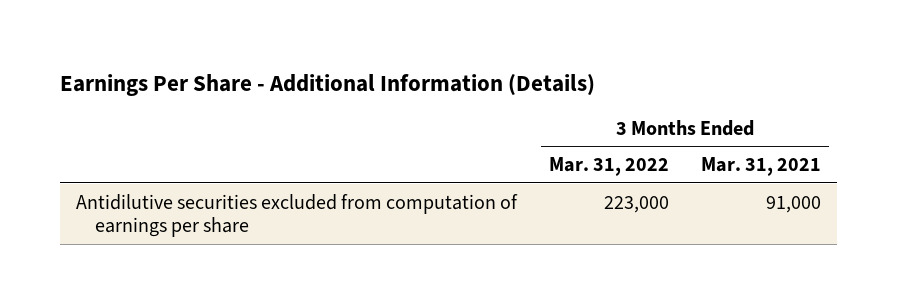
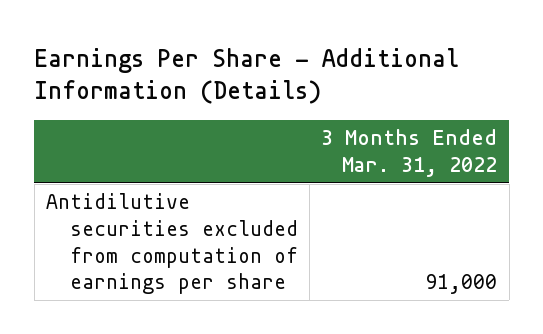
[701,157,822,177] Mar. 31, 2021 -> none
[604,195,670,213] 223,000 -> [425,274,498,295] 91,000

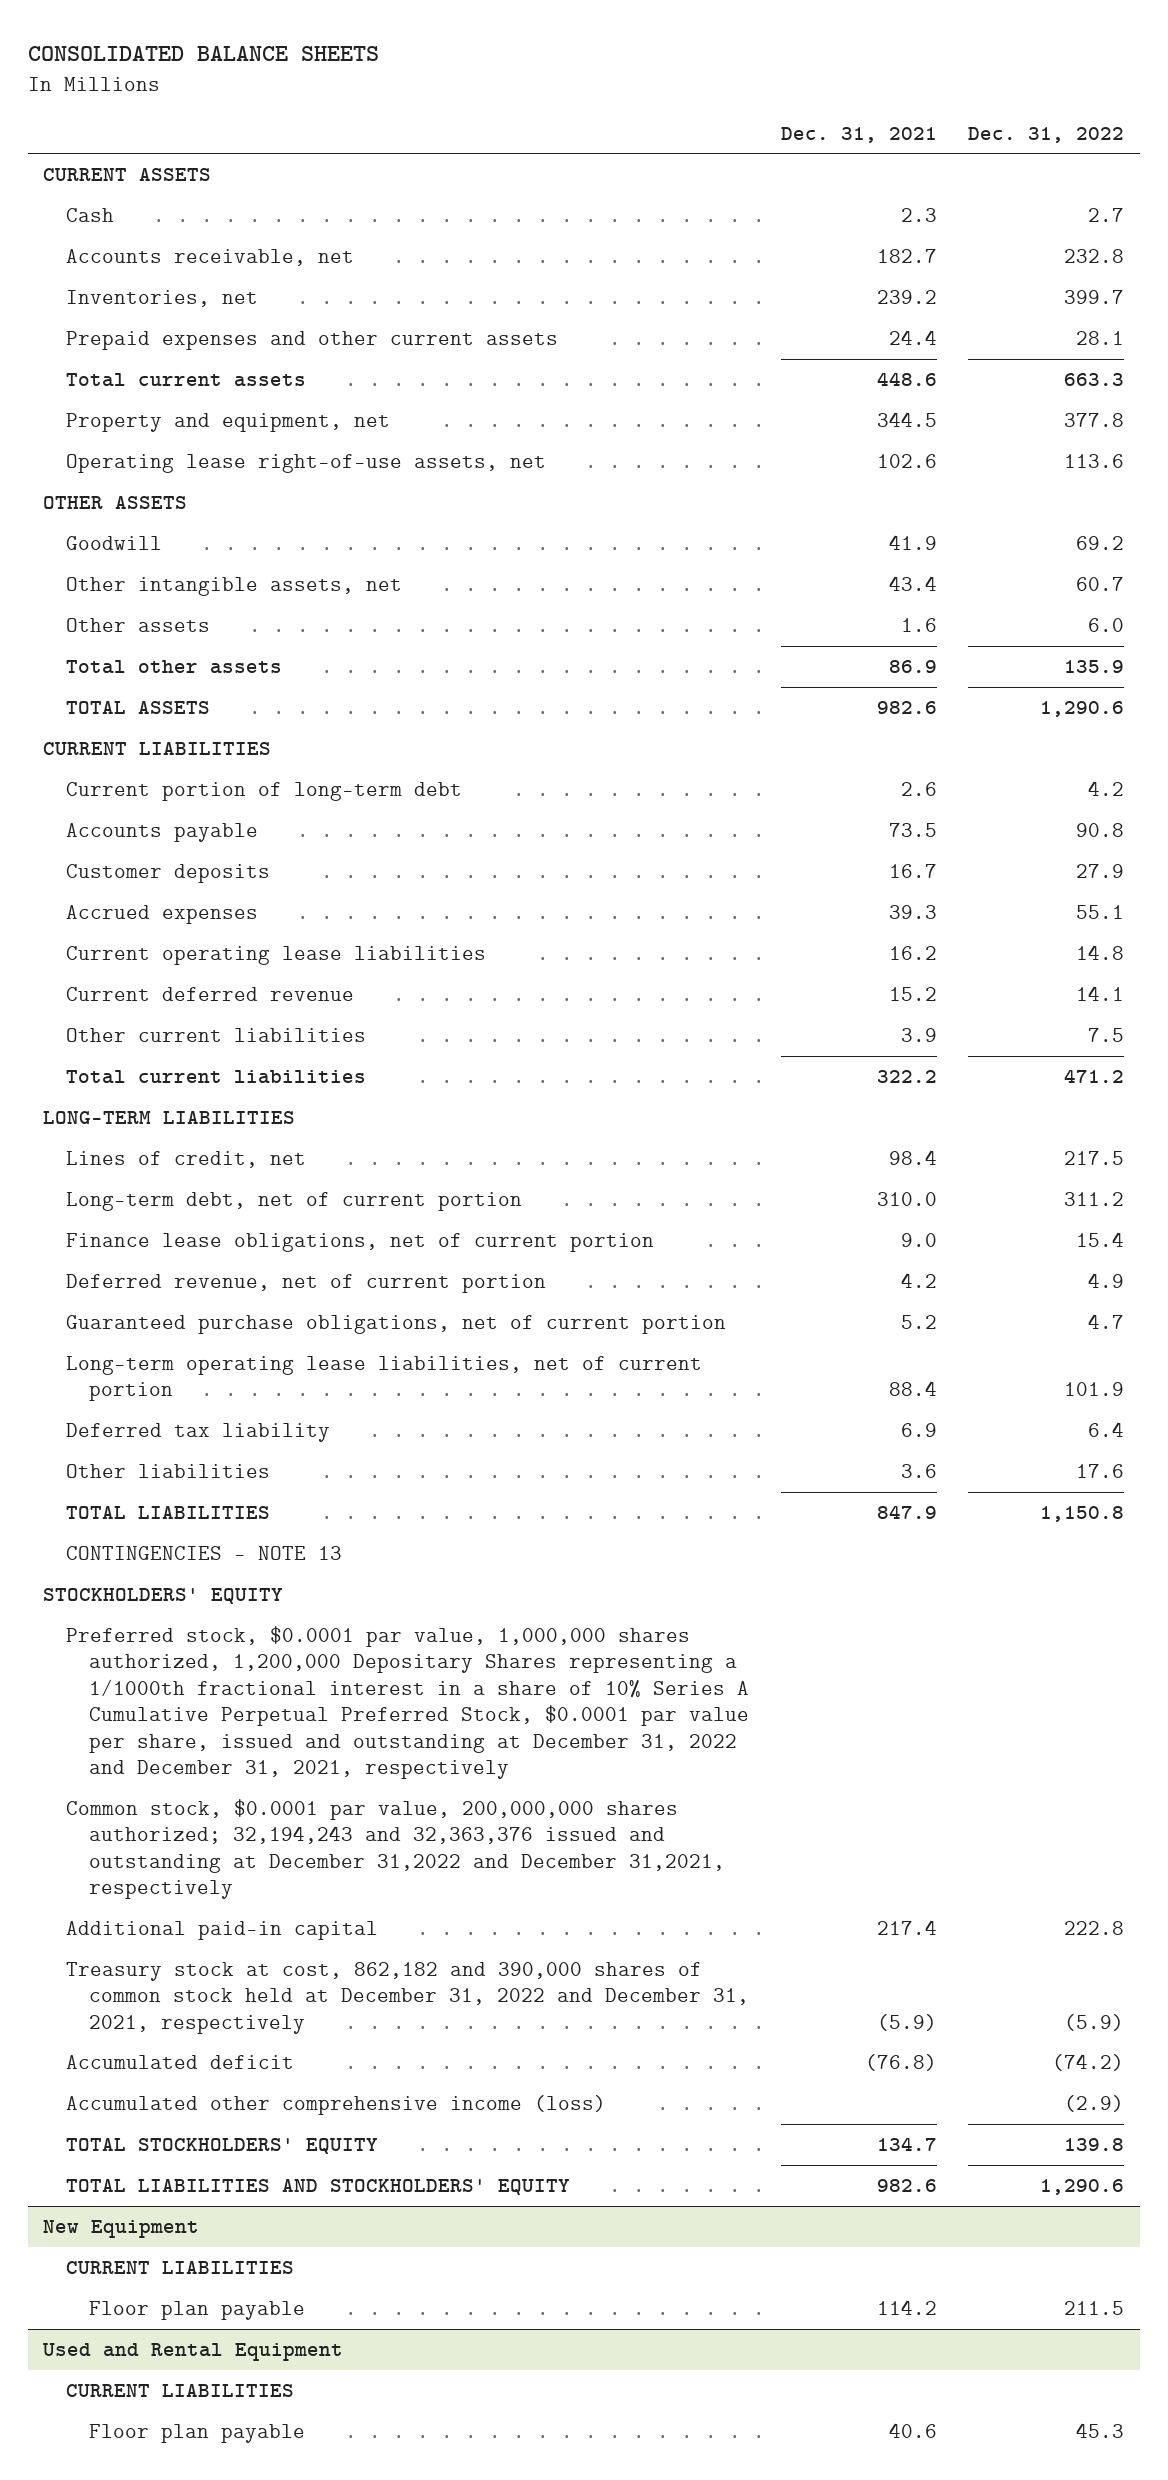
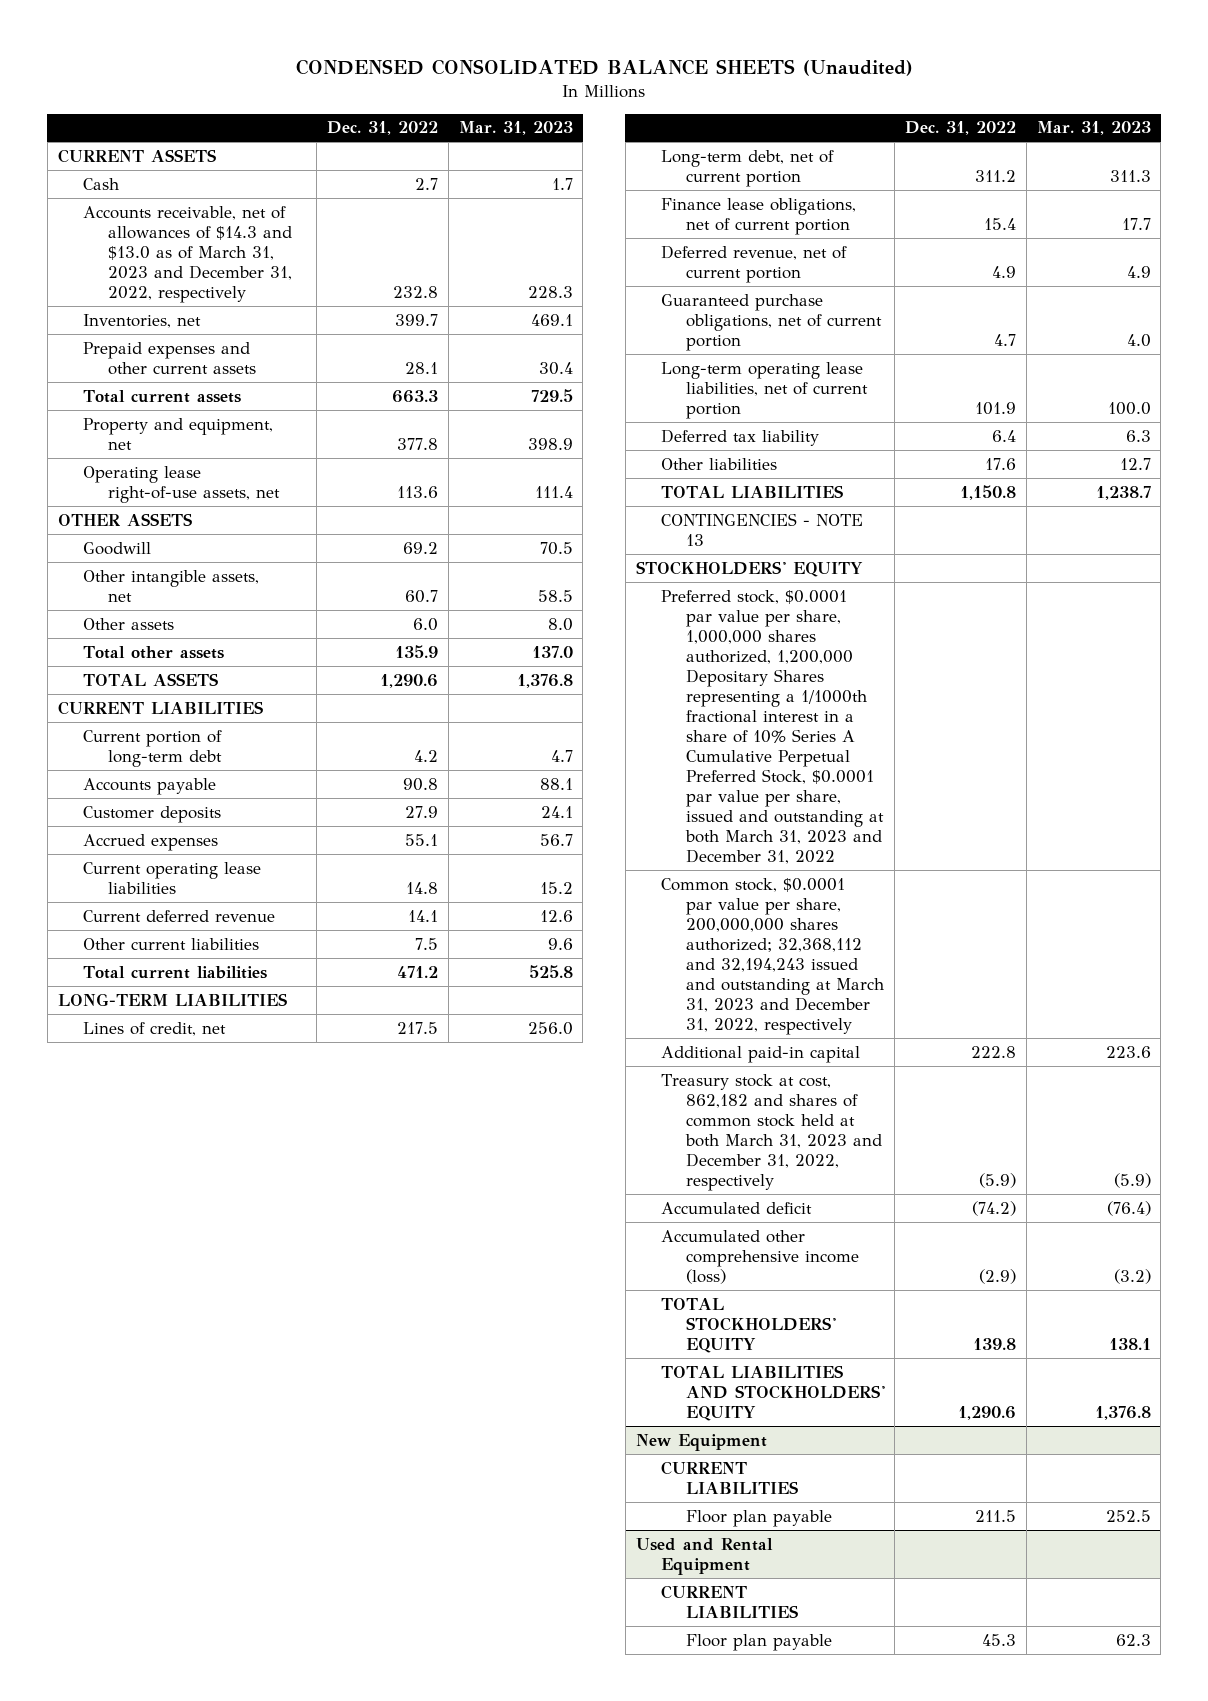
[27,46,379,62] CONSOLIDATED BALANCE SHEETS -> [296,58,914,76] CONDENSED CONSOLIDATED BALANCE SHEETS (Unaudited)
[780,126,937,143] Dec. 31, 2021 -> none
none -> [458,121,573,136] Mar. 31, 2023
[66,248,355,266] Accounts receivable, net -> [82,205,292,303] Accounts receivable, net of allowances of $14.3 and $13.0 as of March 31, 2023 and December 31, 2022, respectively
[66,1625,750,1780] Preferred stock, $0.0001 par value, 1,000,000 shares authorized, 1,200,000 Depositary Shares representing a 1/1000th fractional interest in a share of 10% Series A Cumulative Perpetual Preferred Stock, $0.0001 par value per share, issued and outstanding at December 31, 2022 and December 31, 2021, respectively -> [660,589,884,865] Preferred stock, $0.0001 par value per share, 1,000,000 shares authorized, 1,200,000 Depositary Shares representing a 1/1000th fractional interest in a share of 10% Series A Cumulative Perpetual Preferred Stock, $0.0001 par value per share, issued and outstanding at both March 31, 2023 and December 31, 2022
[66,1798,726,1900] Common stock, $0.0001 par value, 200,000,000 shares authorized; 32,194,243 and 32,363,376 issued and outstanding at December 31,2022 and December 31,2021, respectively -> [660,877,884,1035] Common stock, $0.0001 par value per share, 200,000,000 shares authorized; 32,368,112 and 32,194,243 issued and outstanding at March 31, 2023 and December 31, 2022, respectively
[66,1961,750,2034] Treasury stock at cost, 862,182 and 390,000 shares of common stock held at December 31, 2022 and December 31, 2021, respectively -> [660,1073,882,1191] Treasury stock at cost, 862,182 and shares of common stock held at both March 31, 2023 and December 31, 2022, respectively

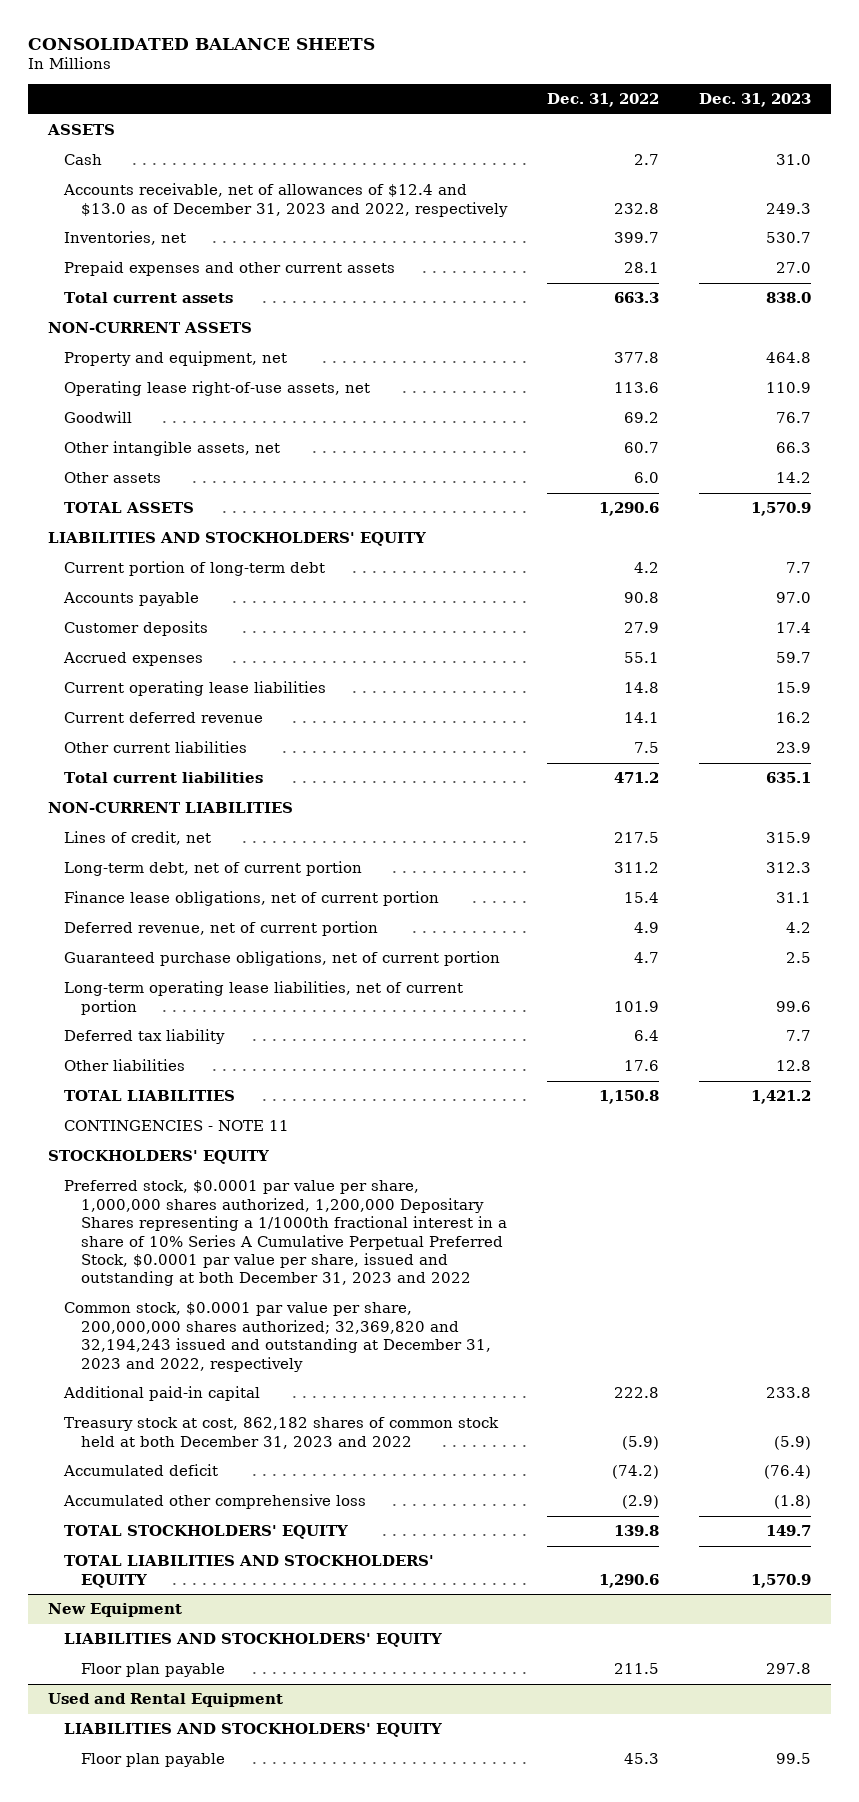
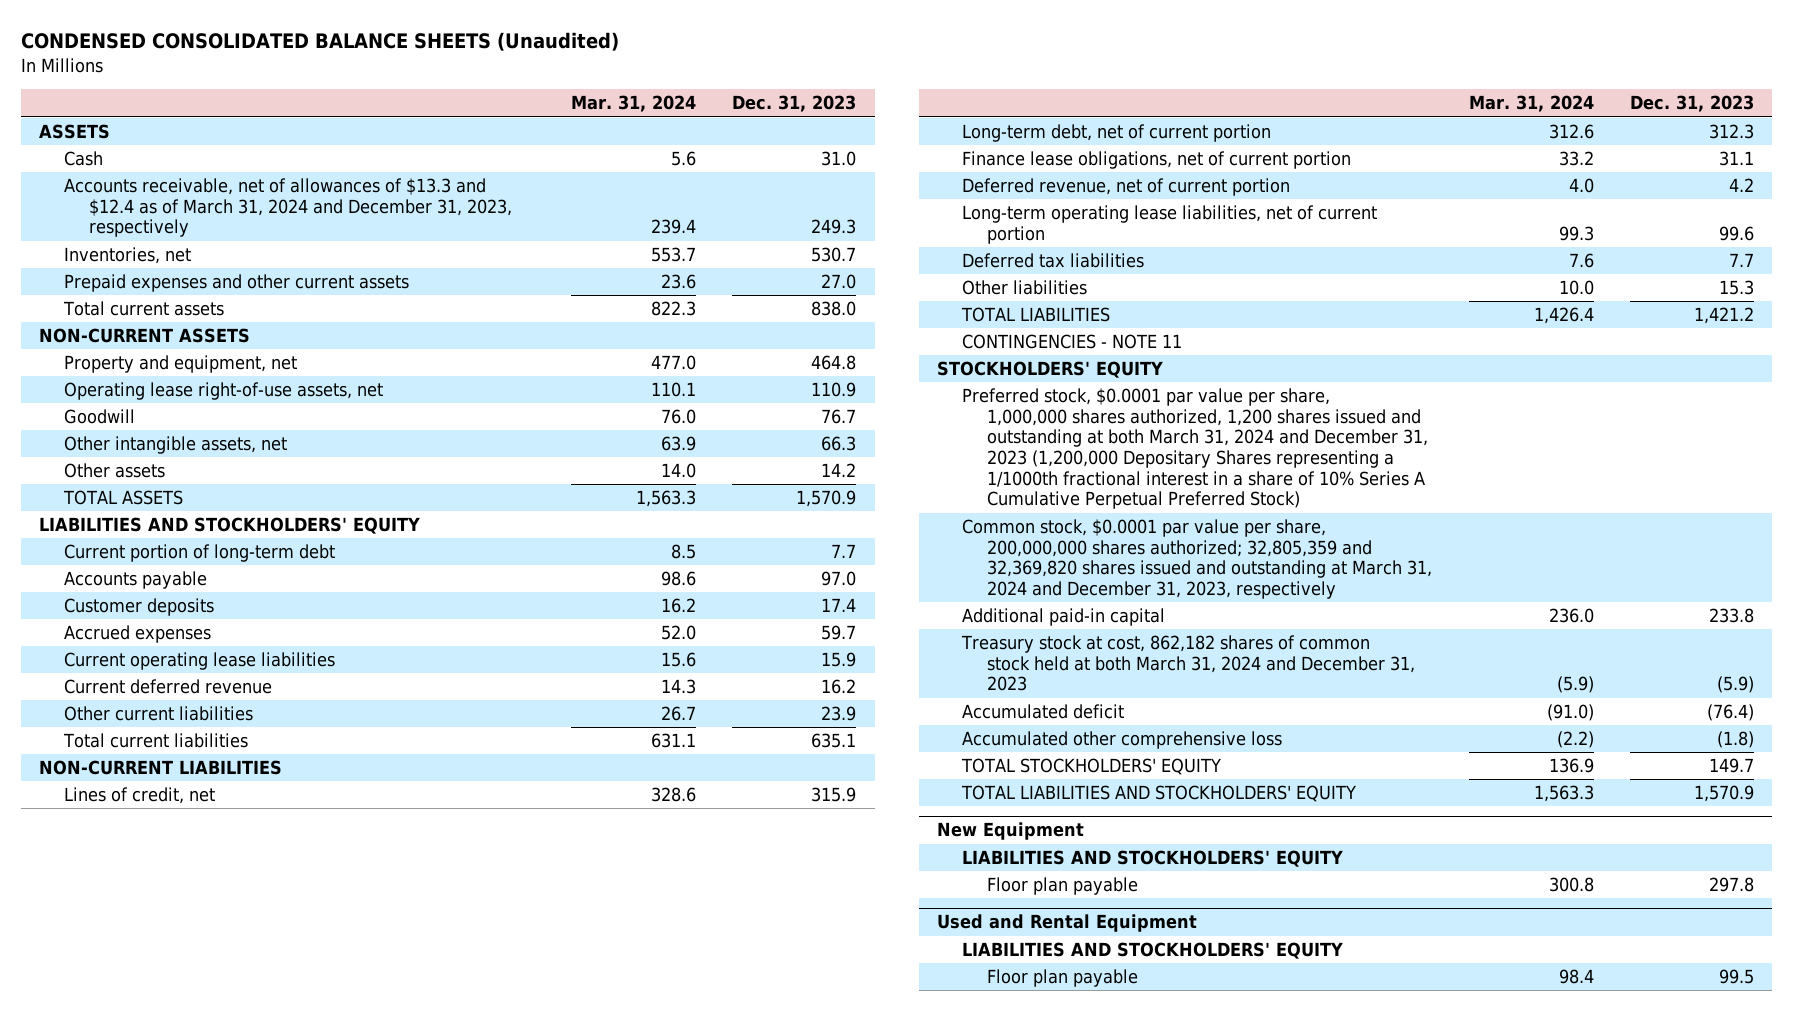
[27,38,375,51] CONSOLIDATED BALANCE SHEETS -> [20,31,619,51] CONDENSED CONSOLIDATED BALANCE SHEETS (Unaudited)
[546,92,659,107] Dec. 31, 2022 -> none
none -> [570,95,696,113] Mar. 31, 2024
[63,183,509,217] Accounts receivable, net of allowances of $12.4 and $13.0 as of December 31, 2023 and 2022, respectively -> [64,178,513,238] Accounts receivable, net of allowances of $13.3 and $12.4 as of March 31, 2024 and December 31, 2023, respectively
[64,951,501,967] Guaranteed purchase obligations, net of current portion -> none
[64,1029,226,1045] Deferred tax liability -> [961,253,1144,269] Deferred tax liabilities
[775,1060,811,1072] 12.8 -> [1719,280,1755,296] 15.3
[64,1180,508,1287] Preferred stock, $0.0001 par value per share, 1,000,000 shares authorized, 1,200,000 Depositary Shares representing a 1/1000th fractional interest in a share of 10% Series A Cumulative Perpetual Preferred Stock, $0.0001 par value per share, issued and outstanding at both December 31, 2023 and 2022 -> [961,388,1429,510] Preferred stock, $0.0001 par value per share, 1,000,000 shares authorized, 1,200 shares issued and outstanding at both March 31, 2024 and December 31, 2023 (1,200,000 Depositary Shares representing a 1/1000th fractional interest in a share of 10% Series A Cumulative Perpetual Preferred Stock)
[64,1302,492,1372] Common stock, $0.0001 par value per share, 200,000,000 shares authorized; 32,369,820 and 32,194,243 issued and outstanding at December 31, 2023 and 2022, respectively -> [961,519,1433,600] Common stock, $0.0001 par value per share, 200,000,000 shares authorized; 32,805,359 and 32,369,820 shares issued and outstanding at March 31, 2024 and December 31, 2023, respectively
[64,1417,500,1449] Treasury stock at cost, 862,182 shares of common stock held at both December 31, 2023 and 2022 -> [960,635,1416,692] Treasury stock at cost, 862,182 shares of common stock held at both March 31, 2024 and December 31, 2023

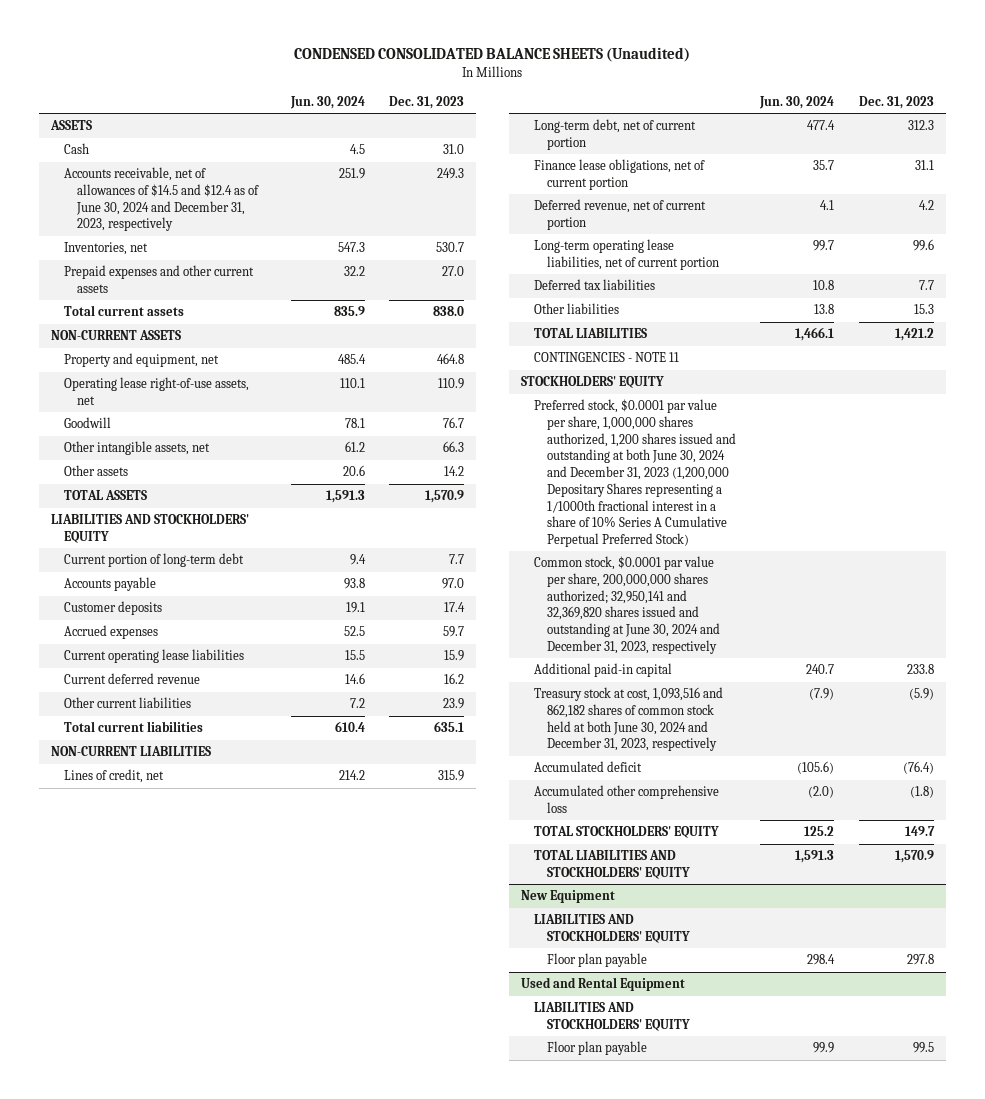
[570,95,696,113] Mar. 31, 2024 -> none
none -> [289,95,365,109] Jun. 30, 2024
[64,178,513,238] Accounts receivable, net of allowances of $13.3 and $12.4 as of March 31, 2024 and December 31, 2023, respectively -> [64,167,260,232] Accounts receivable, net of allowances of $14.5 and $12.4 as of June 30, 2024 and December 31, 2023, respectively
[961,388,1429,510] Preferred stock, $0.0001 par value per share, 1,000,000 shares authorized, 1,200 shares issued and outstanding at both March 31, 2024 and December 31, 2023 (1,200,000 Depositary Shares representing a 1/1000th fractional interest in a share of 10% Series A Cumulative Perpetual Preferred Stock) -> [533,399,736,548] Preferred stock, $0.0001 par value per share, 1,000,000 shares authorized, 1,200 shares issued and outstanding at both June 30, 2024 and December 31, 2023 (1,200,000 Depositary Shares representing a 1/1000th fractional interest in a share of 10% Series A Cumulative Perpetual Preferred Stock)
[961,519,1433,600] Common stock, $0.0001 par value per share, 200,000,000 shares authorized; 32,805,359 and 32,369,820 shares issued and outstanding at March 31, 2024 and December 31, 2023, respectively -> [533,556,720,654] Common stock, $0.0001 par value per share, 200,000,000 shares authorized; 32,950,141 and 32,369,820 shares issued and outstanding at June 30, 2024 and December 31, 2023, respectively
[960,635,1416,692] Treasury stock at cost, 862,182 shares of common stock held at both March 31, 2024 and December 31, 2023 -> [533,687,723,752] Treasury stock at cost, 1,093,516 and 862,182 shares of common stock held at both June 30, 2024 and December 31, 2023, respectively

